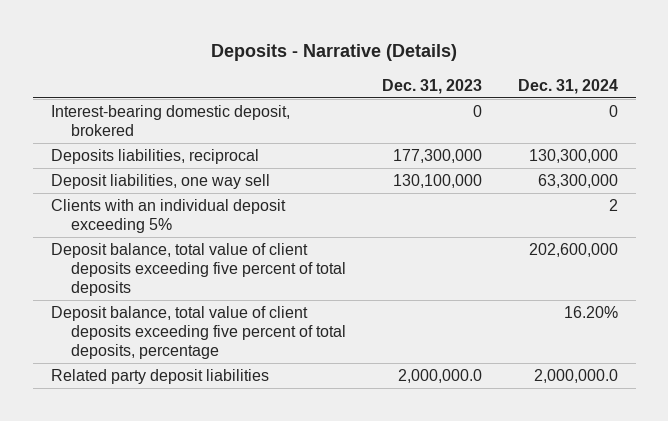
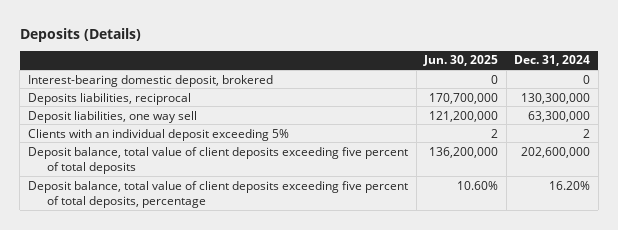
[211,44,458,62] Deposits - Narrative (Details) -> [19,27,141,42] Deposits (Details)
[381,79,482,95] Dec. 31, 2023 -> none
none -> [423,55,499,67] Jun. 30, 2025
[50,368,269,384] Related party deposit liabilities -> none

